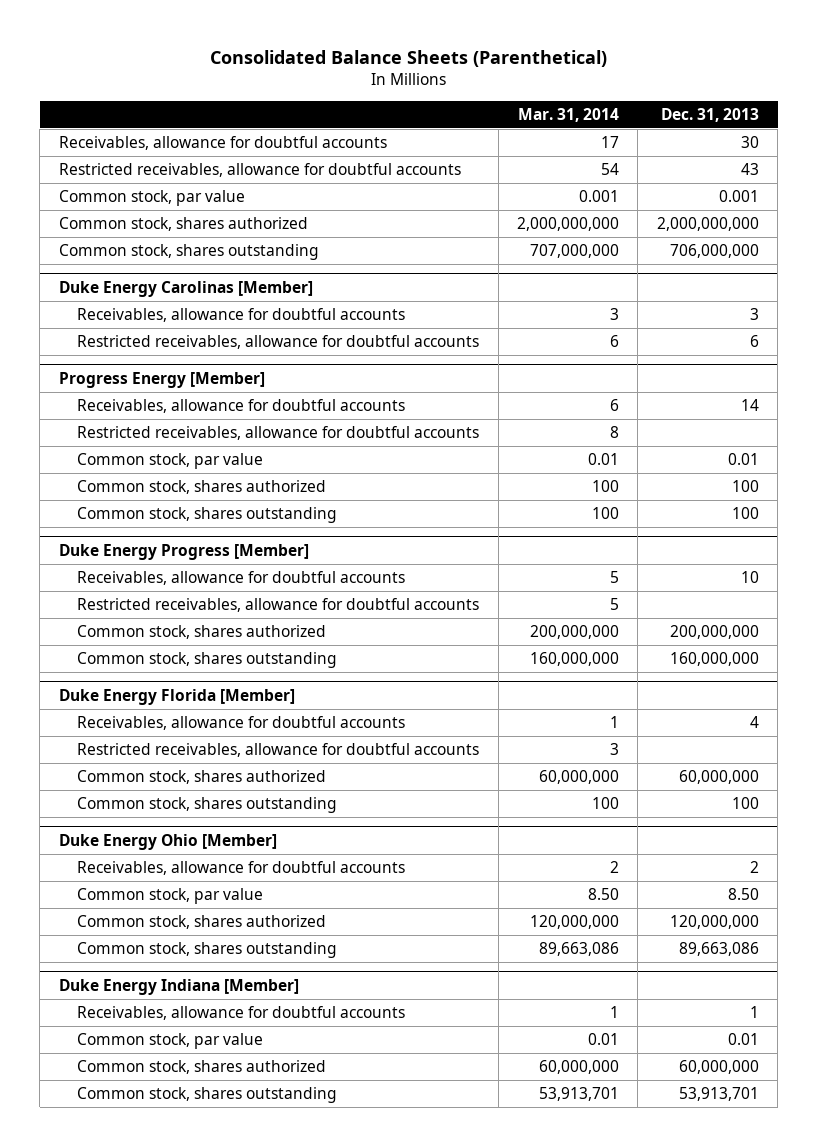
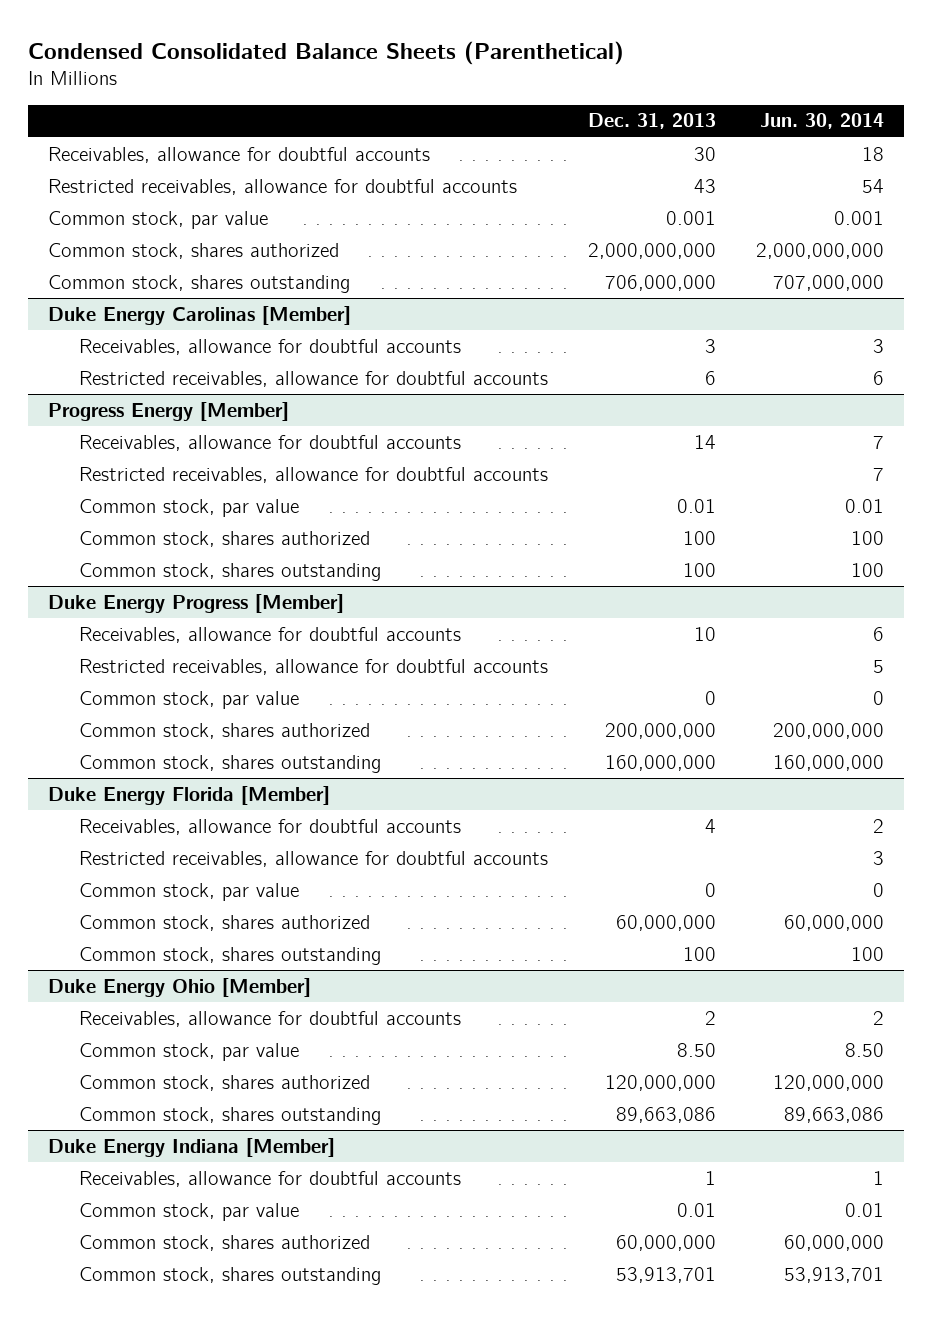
[209,49,607,67] Consolidated Balance Sheets (Parenthetical) -> [28,40,625,65] Condensed Consolidated Balance Sheets (Parenthetical)
[518,107,620,122] Mar. 31, 2014 -> none
none -> [759,113,884,130] Jun. 30, 2014
none -> [78,690,299,709] Common stock, par value
none -> [78,882,299,901] Common stock, par value

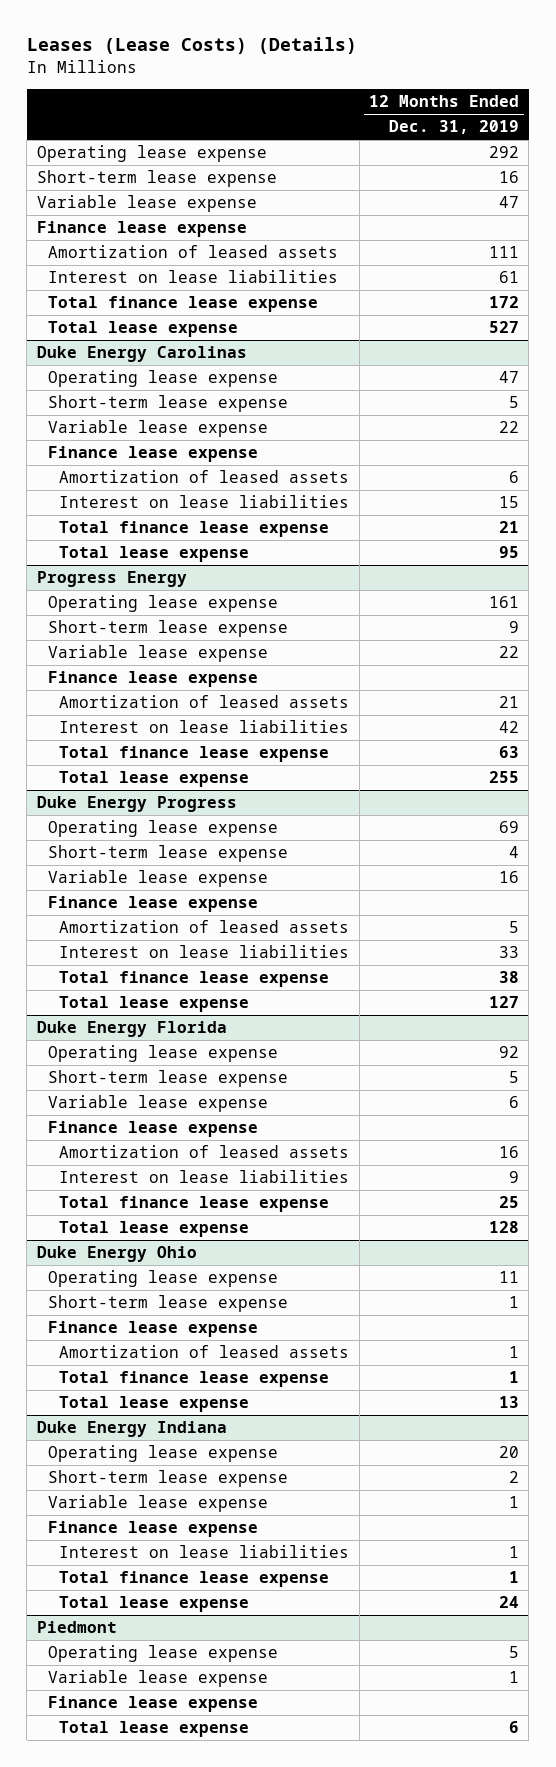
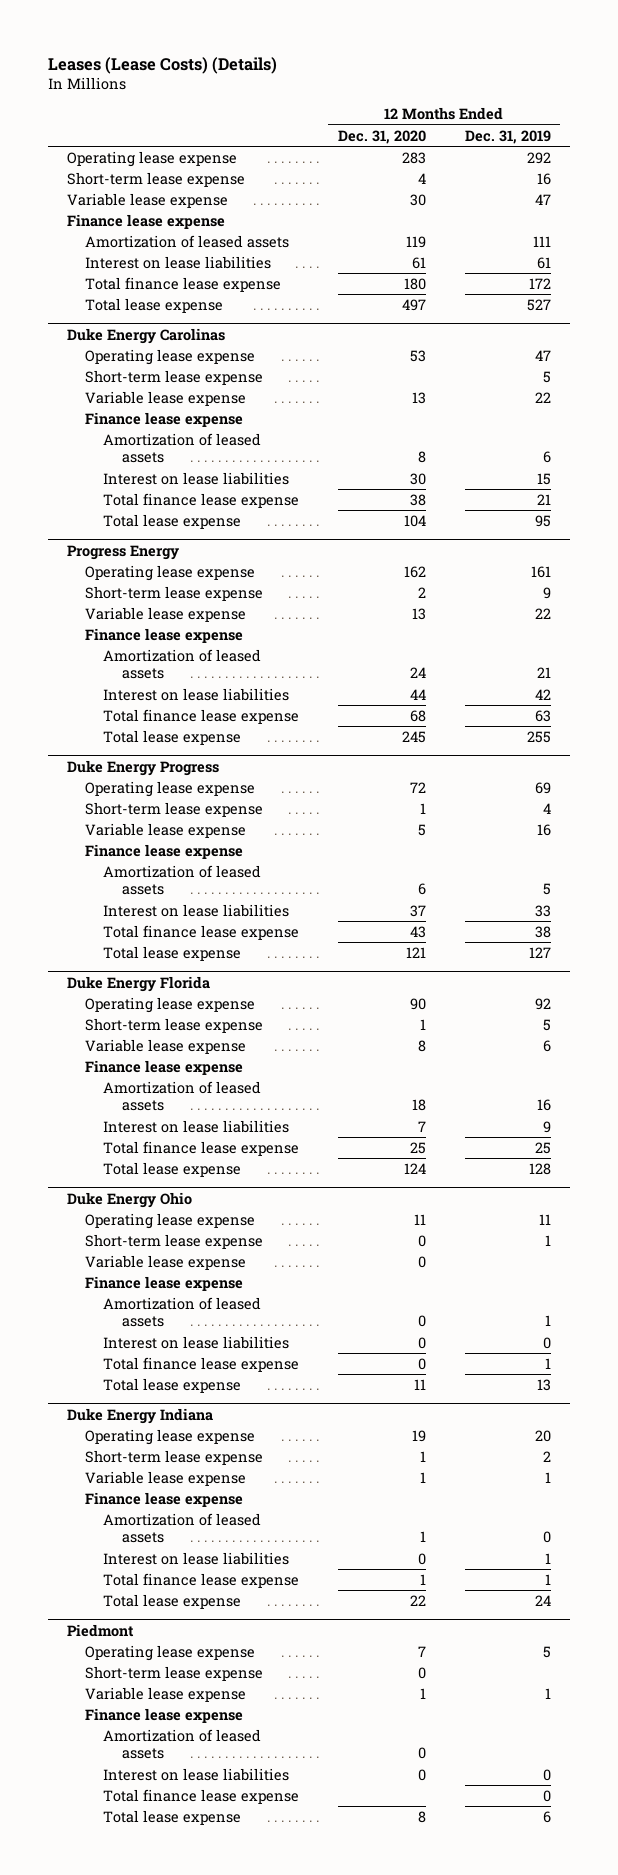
none -> [338,129,427,144] Dec. 31, 2020
none -> [85,1254,247,1270] Variable lease expense
none -> [103,1335,290,1349] Interest on lease liabilities
none -> [103,1512,262,1544] Amortization of leased assets
none -> [85,1665,264,1681] Short-term lease expense
none -> [103,1728,262,1760] Amortization of leased assets
none -> [103,1767,290,1781] Interest on lease liabilities
none -> [103,1788,300,1804] Total finance lease expense

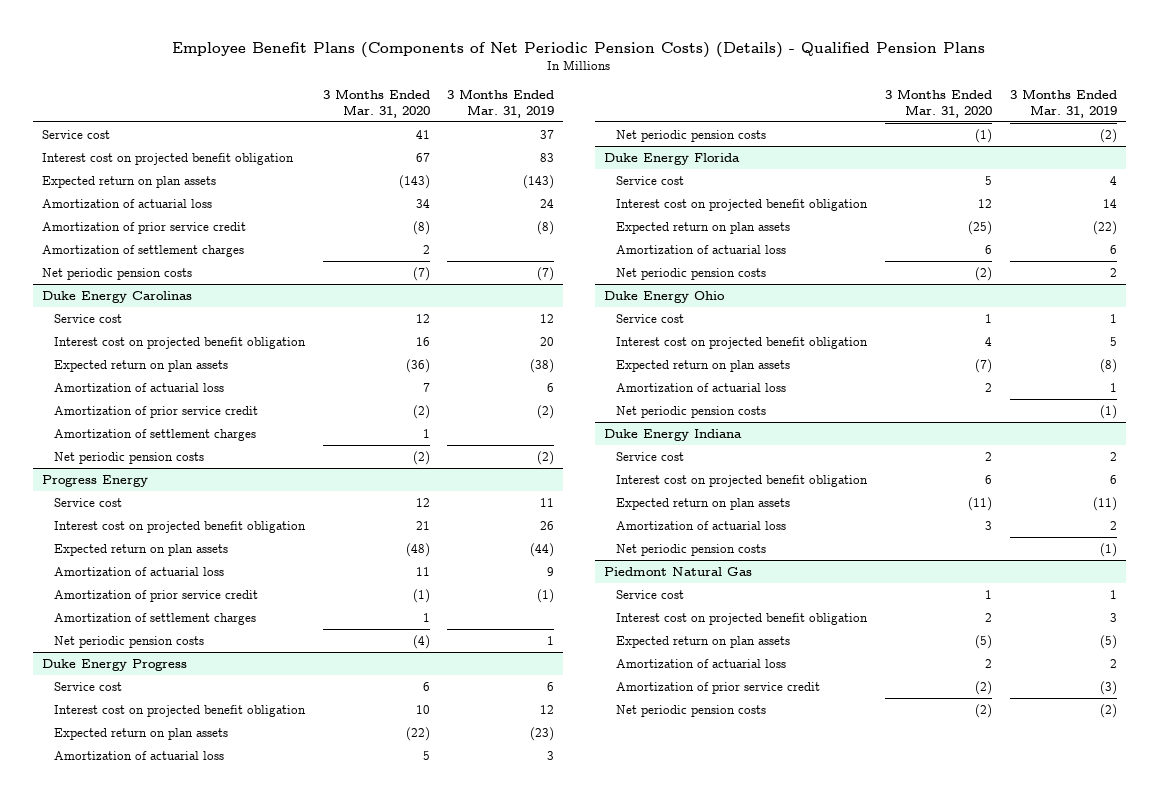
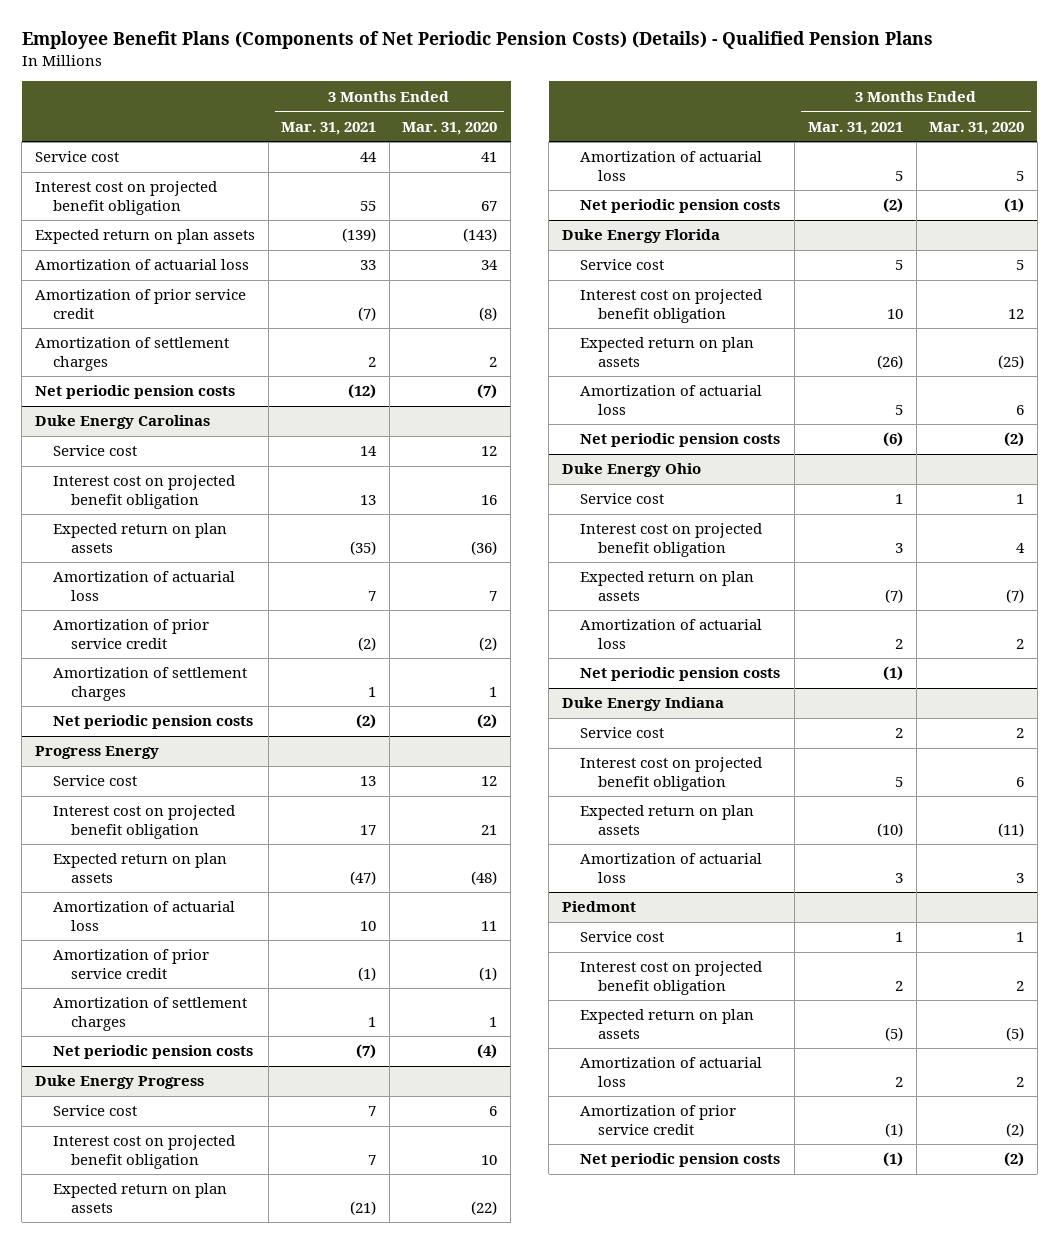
[447,89,555,118] 3 Months Ended Mar. 31, 2019 -> none
none -> [281,121,377,135] Mar. 31, 2021
[616,543,767,556] Net periodic pension costs -> none
[604,566,753,576] Piedmont Natural Gas -> [561,901,636,913] Piedmont

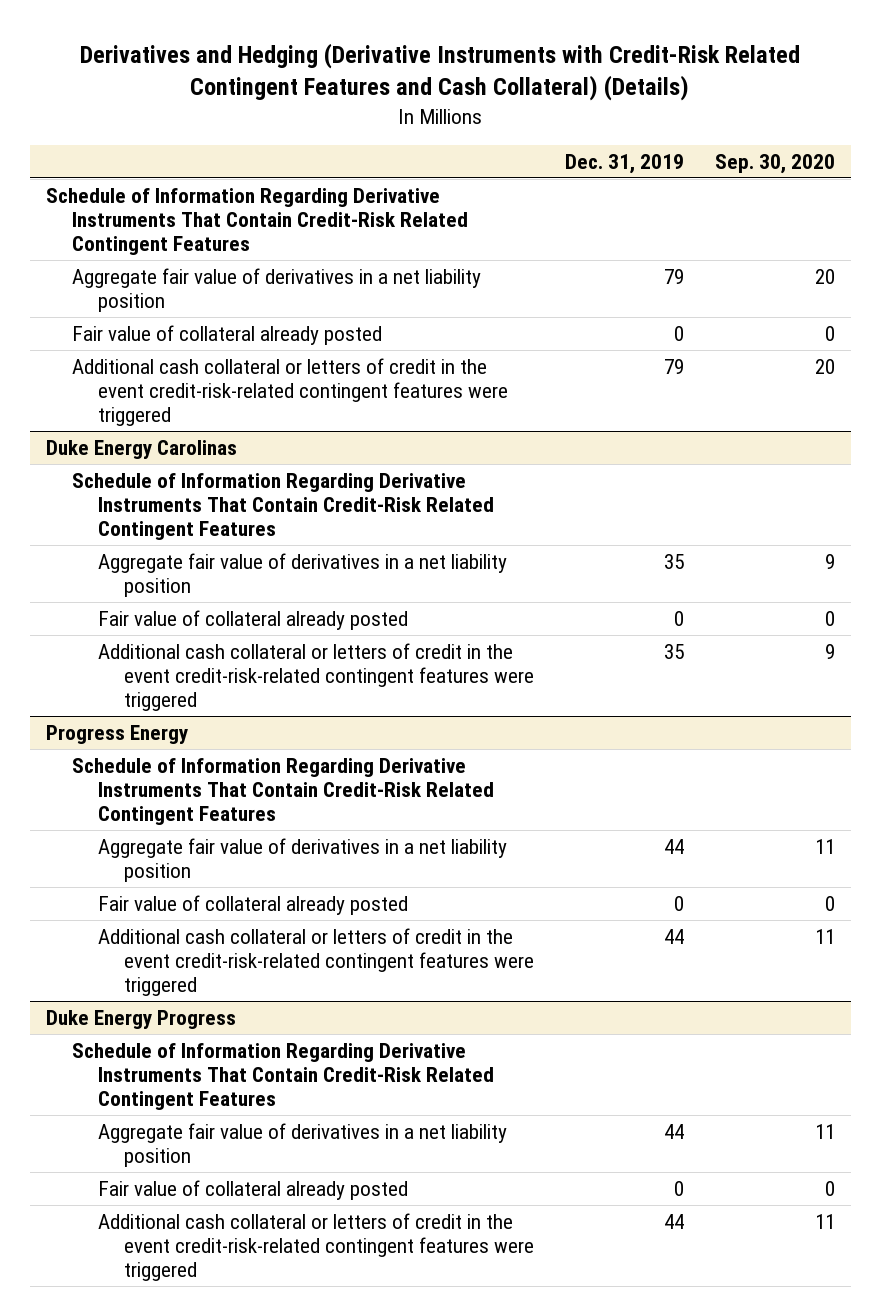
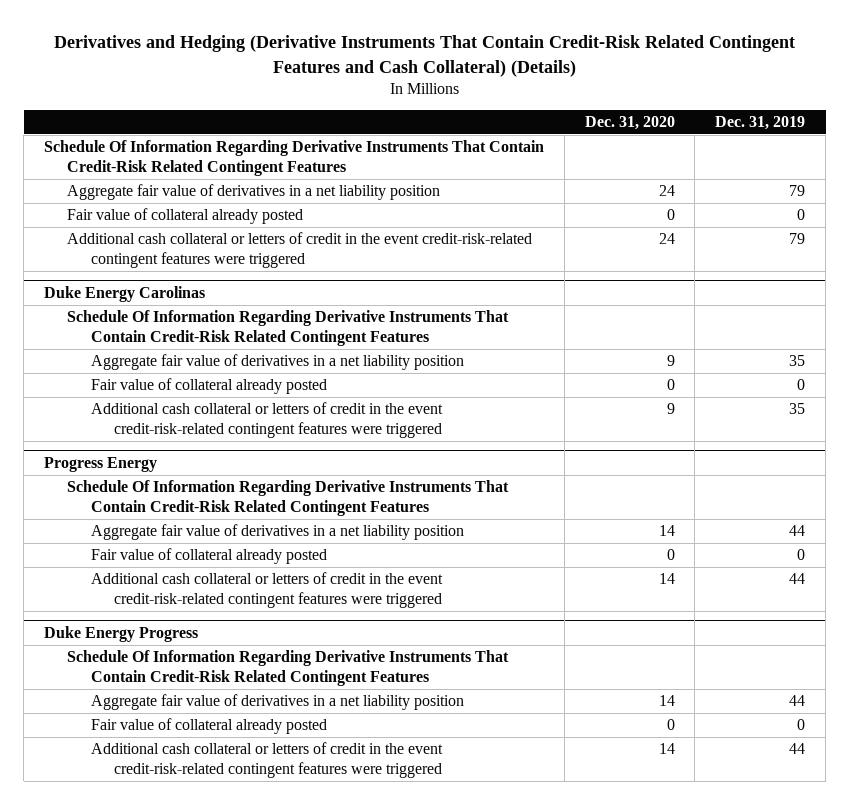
[80,42,801,102] Derivatives and Hedging (Derivative Instruments with Credit-Risk Related Contingent Features and Cash Collateral) (Details) -> [53,35,795,77] Derivatives and Hedging (Derivative Instruments That Contain Credit-Risk Related Contingent Features and Cash Collateral) (Details)
[715,153,836,174] Sep. 30, 2020 -> none
none -> [584,115,675,130] Dec. 31, 2020
[45,188,468,256] Schedule of Information Regarding Derivative Instruments That Contain Credit-Risk Related Contingent Features -> [43,140,544,177] Schedule Of Information Regarding Derivative Instruments That Contain Credit-Risk Related Contingent Features
[71,473,494,541] Schedule of Information Regarding Derivative Instruments That Contain Credit-Risk Related Contingent Features -> [67,310,510,347] Schedule Of Information Regarding Derivative Instruments That Contain Credit-Risk Related Contingent Features
[71,758,494,826] Schedule of Information Regarding Derivative Instruments That Contain Credit-Risk Related Contingent Features -> [67,480,510,517] Schedule Of Information Regarding Derivative Instruments That Contain Credit-Risk Related Contingent Features
[71,1043,494,1111] Schedule of Information Regarding Derivative Instruments That Contain Credit-Risk Related Contingent Features -> [67,650,510,687] Schedule Of Information Regarding Derivative Instruments That Contain Credit-Risk Related Contingent Features

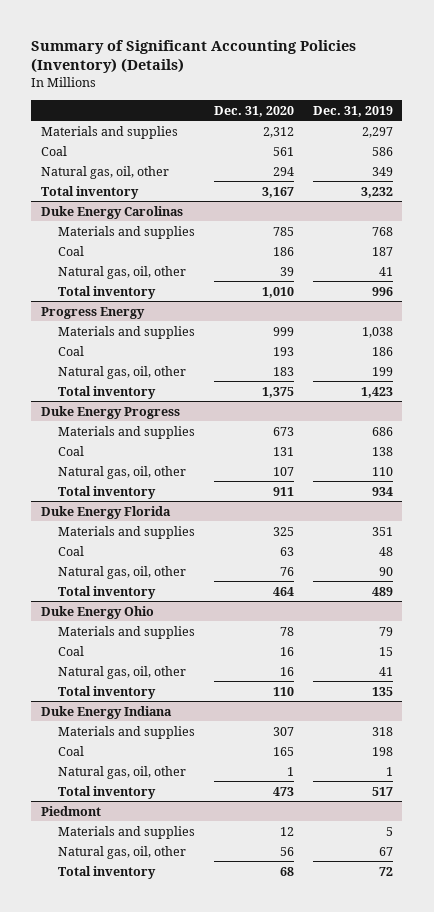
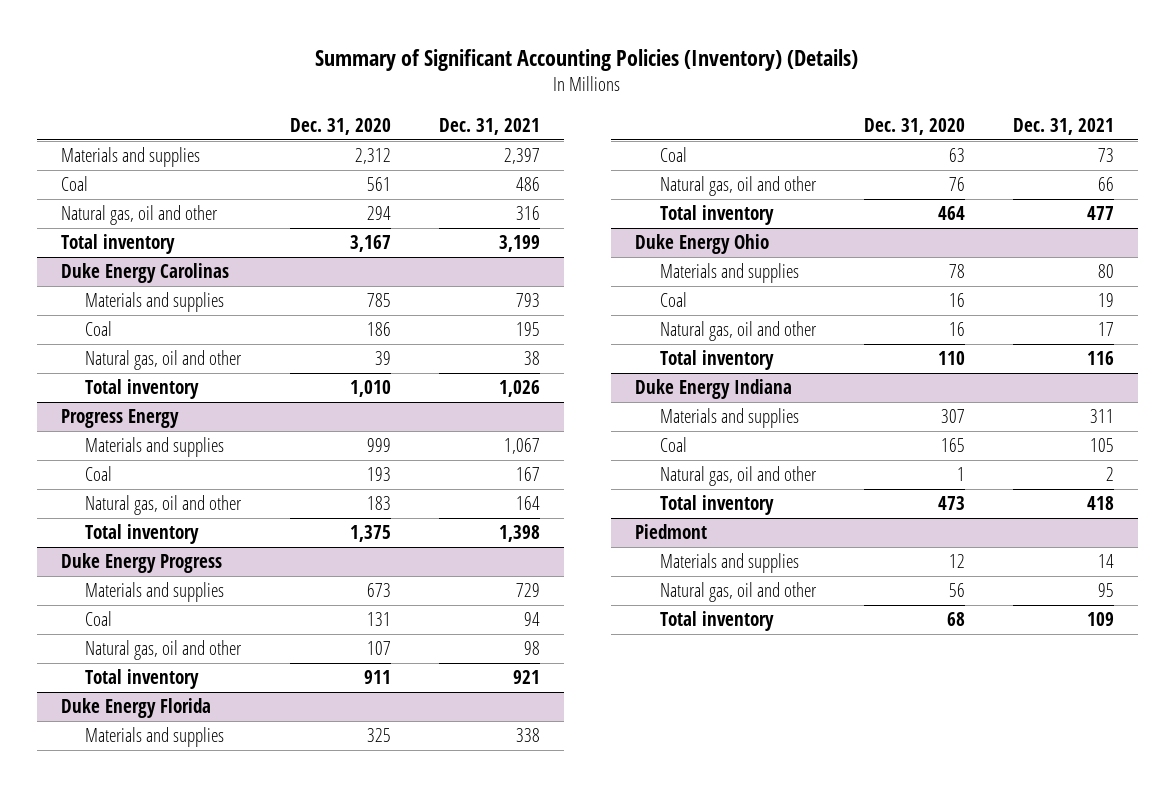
[312,105,393,117] Dec. 31, 2019 -> none
none -> [438,117,540,135] Dec. 31, 2021
[40,165,169,179] Natural gas, oil, other -> [60,205,218,226] Natural gas, oil and other
[58,265,187,279] Natural gas, oil, other -> [85,350,243,371] Natural gas, oil and other
[58,365,187,379] Natural gas, oil, other -> [85,495,243,516] Natural gas, oil and other
[58,465,187,479] Natural gas, oil, other -> [85,640,243,661] Natural gas, oil and other
[58,565,187,579] Natural gas, oil, other -> [659,176,817,197] Natural gas, oil and other
[58,665,187,679] Natural gas, oil, other -> [659,321,817,342] Natural gas, oil and other
[58,765,187,779] Natural gas, oil, other -> [659,466,817,487] Natural gas, oil and other
[58,845,187,859] Natural gas, oil, other -> [659,582,817,603] Natural gas, oil and other

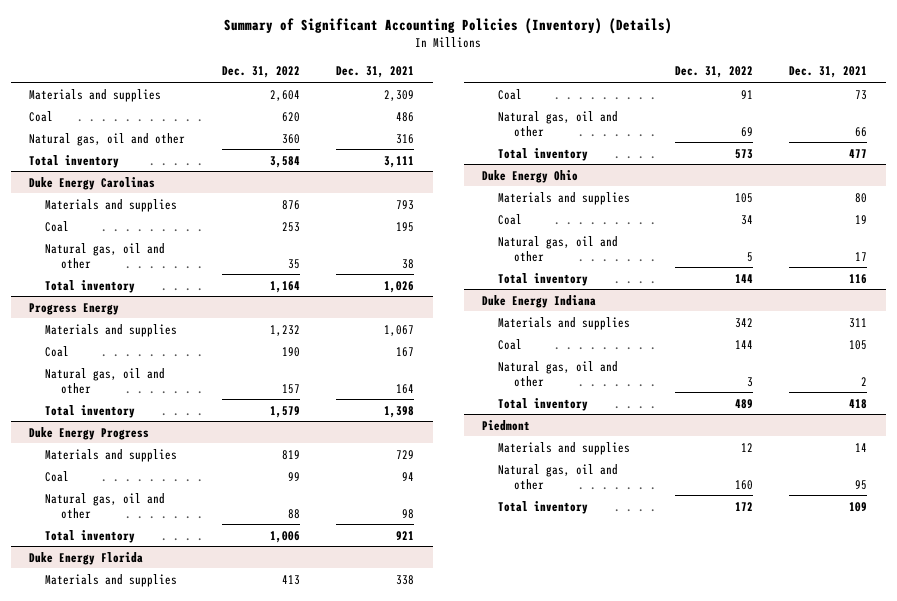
[289,117,391,135] Dec. 31, 2020 -> none
none -> [221,66,300,79] Dec. 31, 2022
[503,148,540,165] 2,397 -> [384,89,415,101] 2,309
[498,235,540,253] 3,199 -> [384,155,415,168] 3,111

